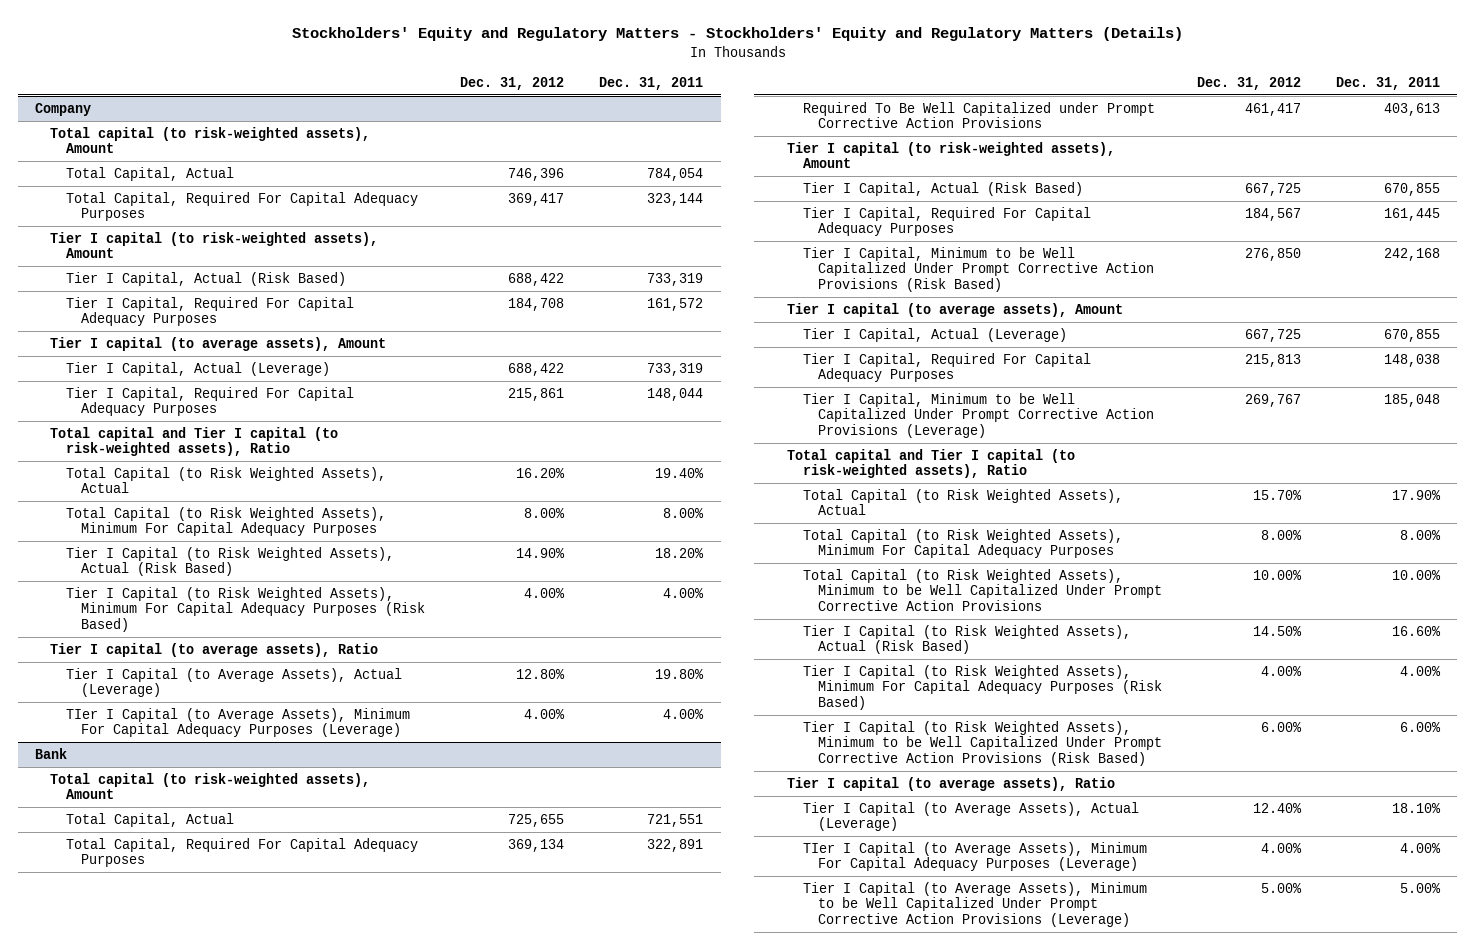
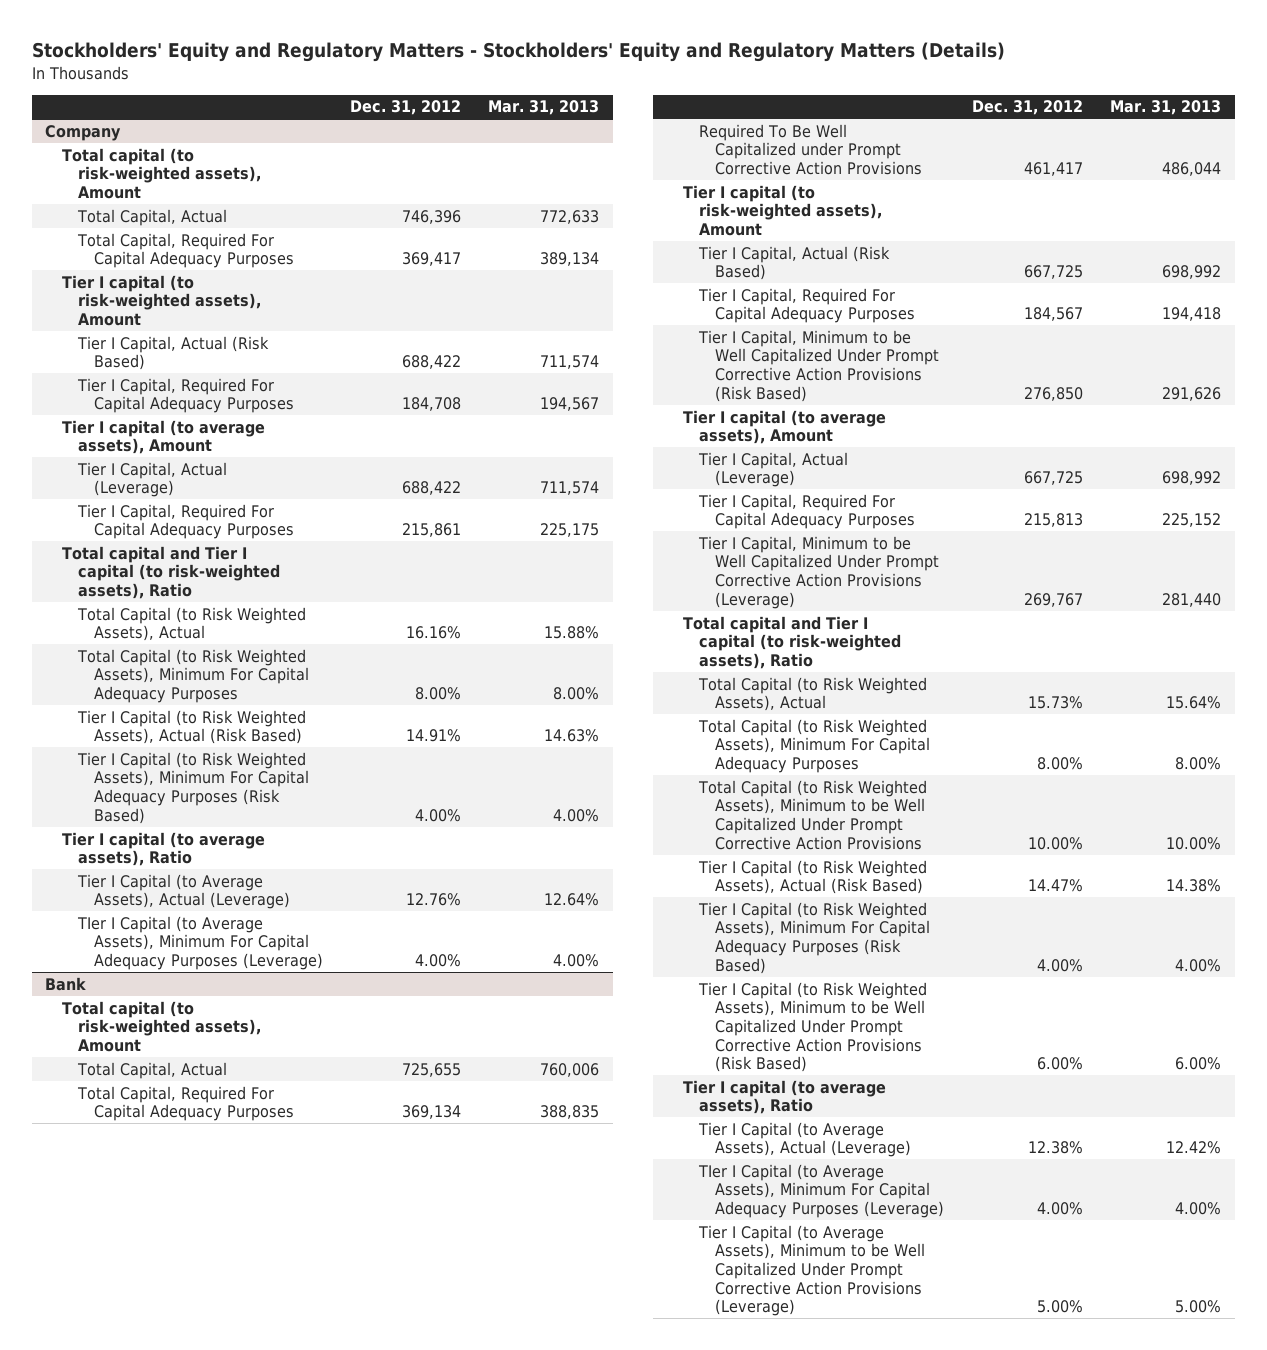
[599,76,704,90] Dec. 31, 2011 -> none
none -> [488,100,600,116] Mar. 31, 2013
[516,467,566,478] 16.20% -> [406,626,462,640] 16.16%
[516,547,566,558] 14.90% -> [406,729,462,743] 14.91%
[516,668,566,679] 12.80% -> [406,893,462,907] 12.76%
[1252,489,1302,500] 15.70% -> [1027,696,1083,710] 15.73%
[1252,625,1302,636] 14.50% -> [1027,879,1083,893] 14.47%
[1252,802,1302,813] 12.40% -> [1027,1141,1083,1155] 12.38%

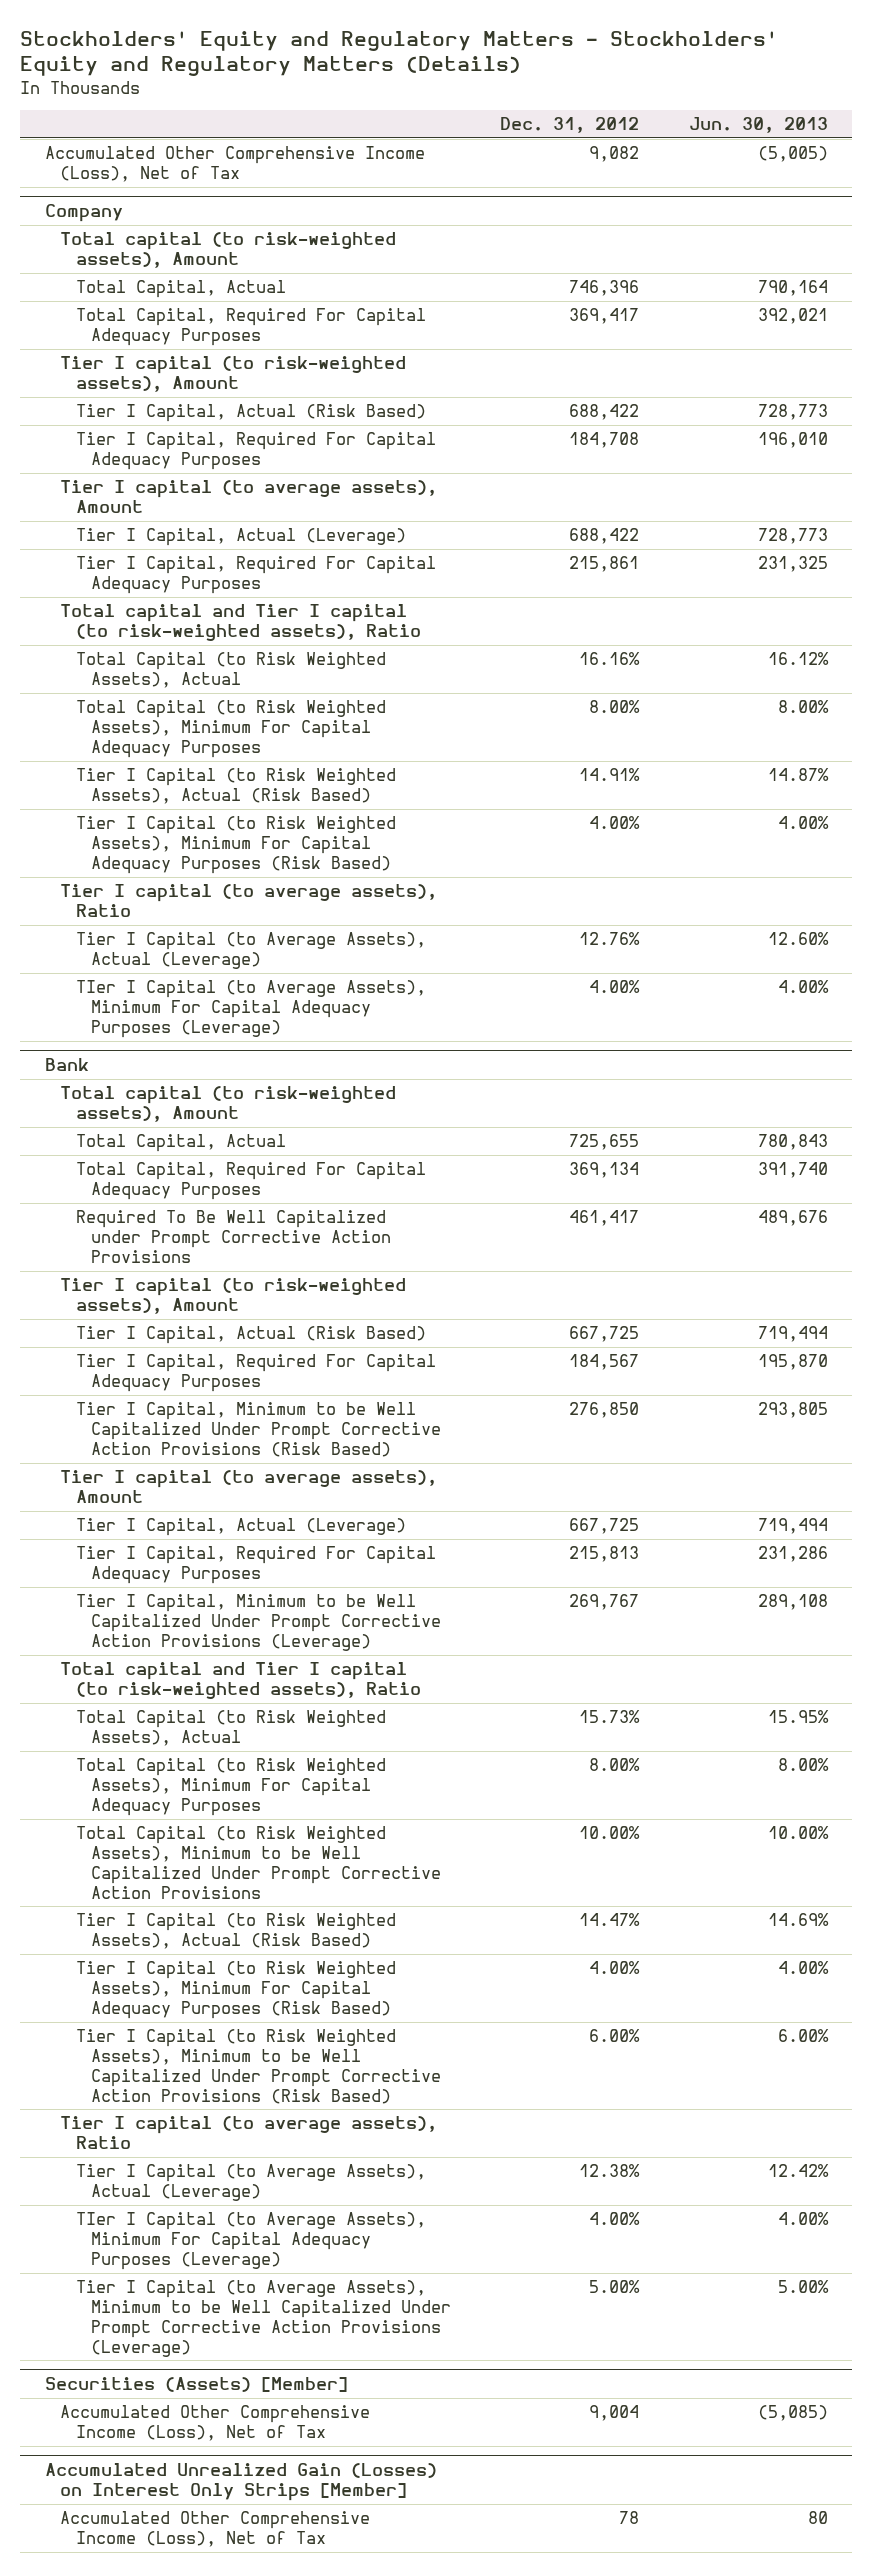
[488,100,600,116] Mar. 31, 2013 -> none
none -> [688,117,828,134] Jun. 30, 2013
none -> [44,146,425,183] Accumulated Other Comprehensive Income (Loss), Net of Tax
none -> [44,2377,348,2393] Securities (Assets) [Member]
none -> [60,2405,371,2442] Accumulated Other Comprehensive Income (Loss), Net of Tax
none -> [44,2463,437,2501] Accumulated Unrealized Gain (Losses) on Interest Only Strips [Member]
none -> [60,2511,371,2548] Accumulated Other Comprehensive Income (Loss), Net of Tax

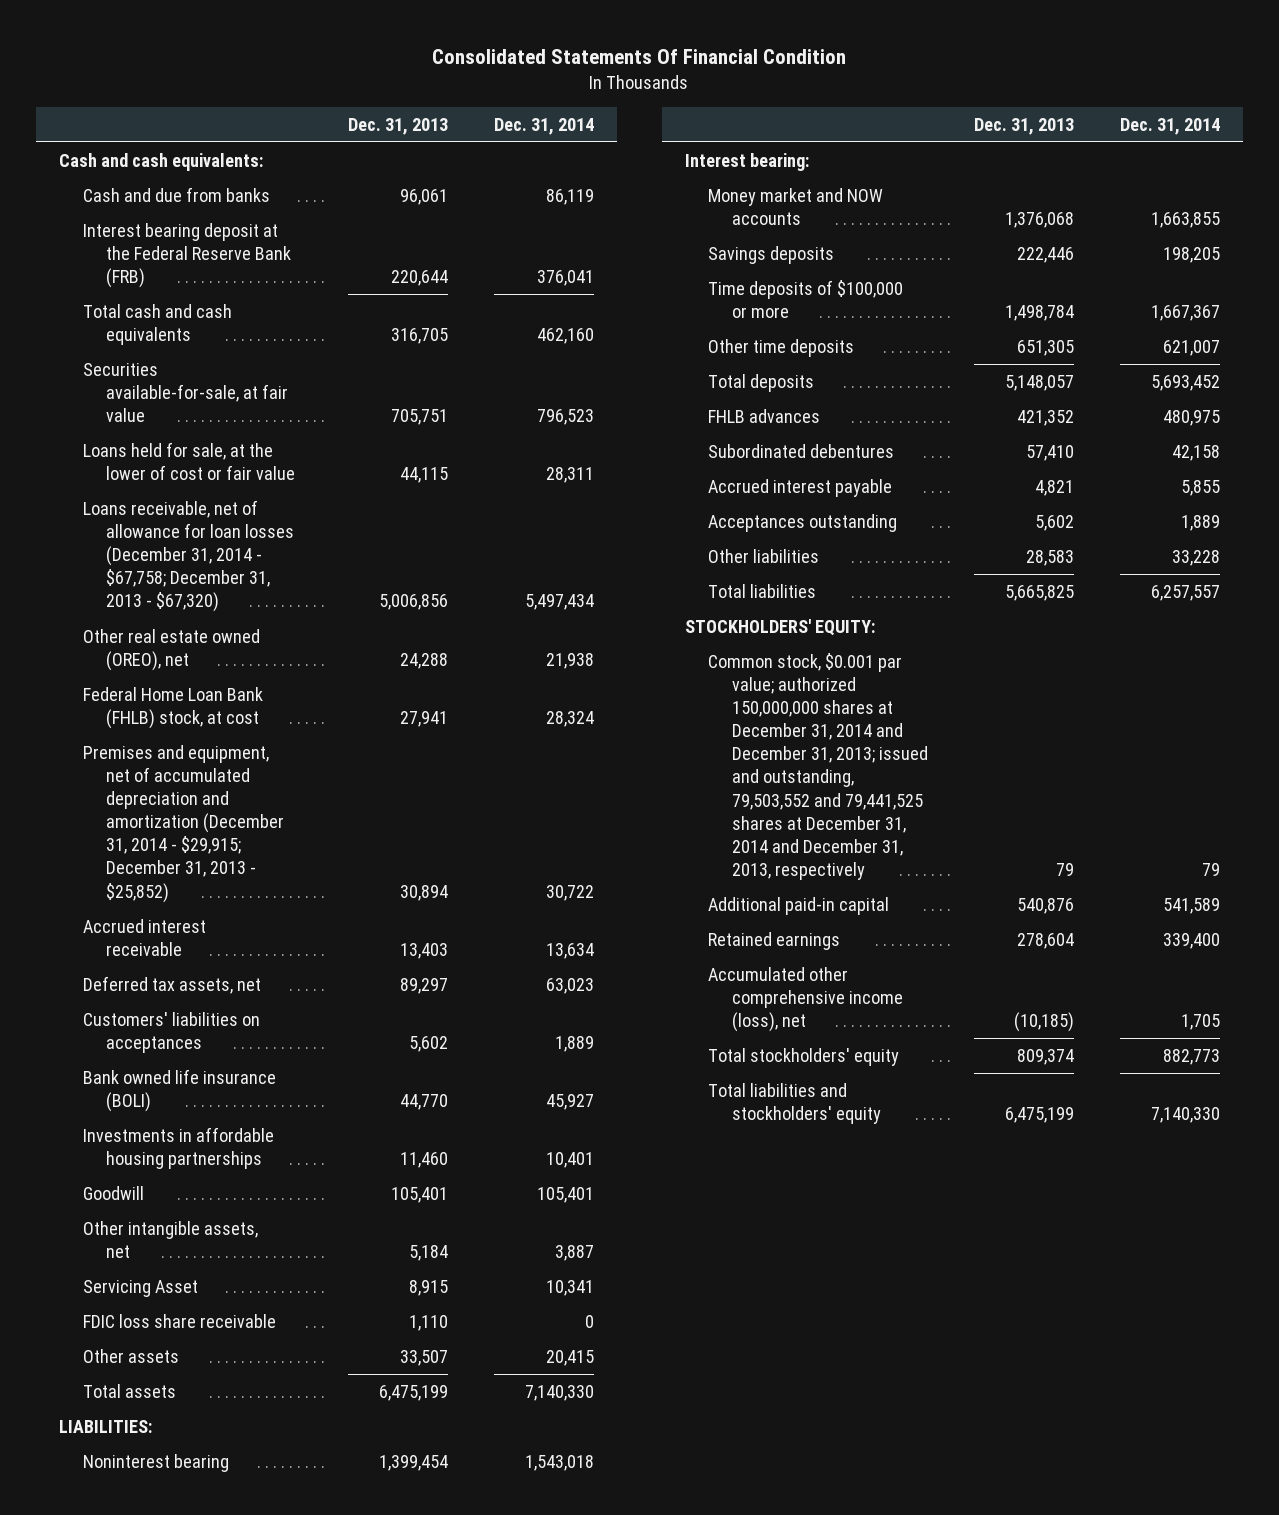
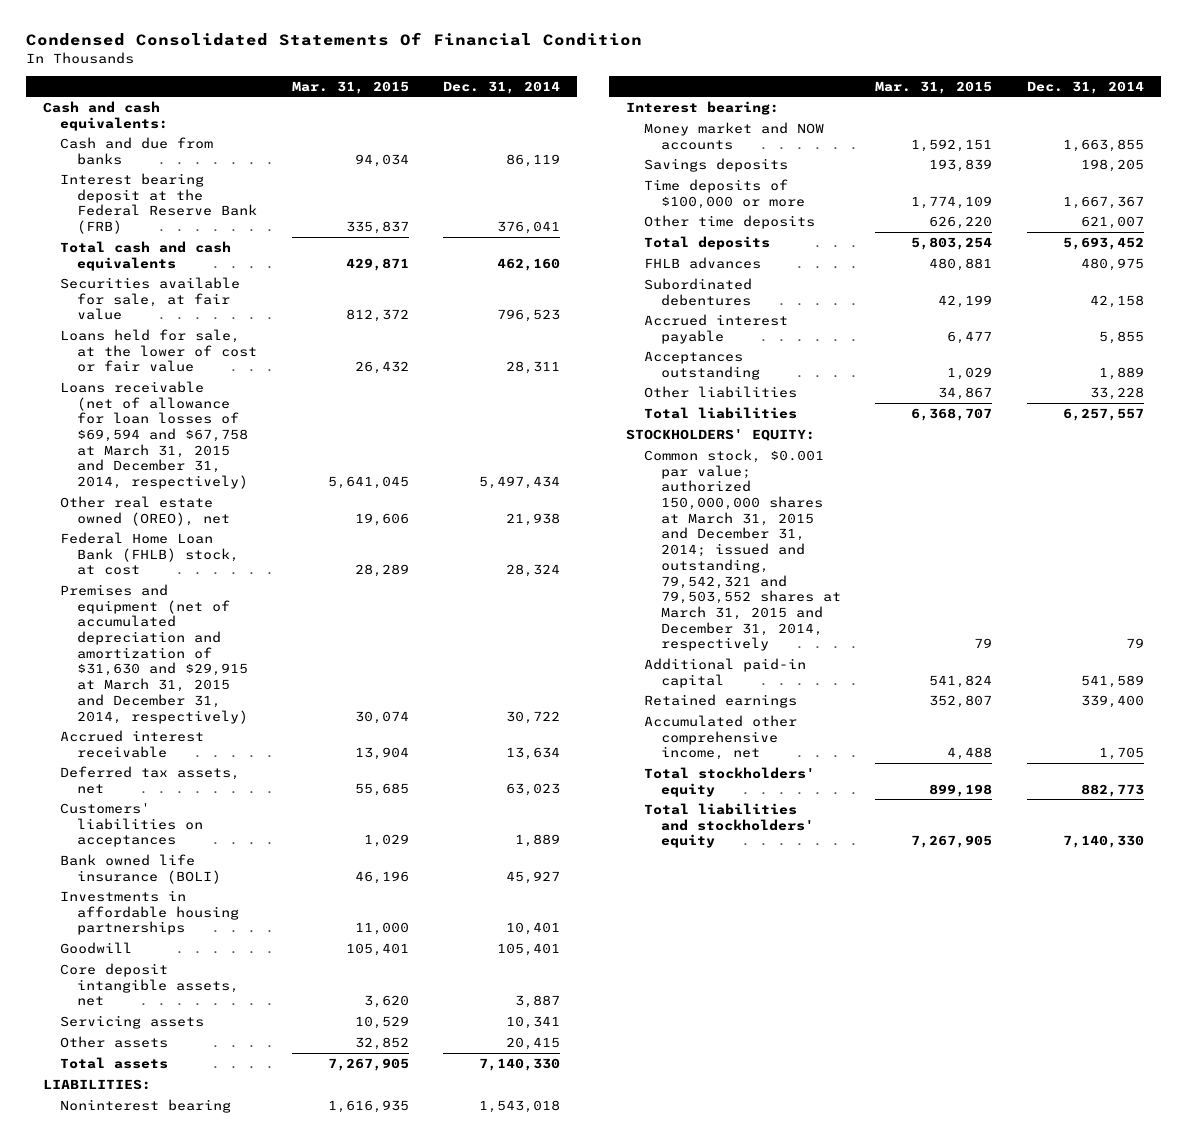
[432,49,847,65] Consolidated Statements Of Financial Condition -> [25,32,642,47] Condensed Consolidated Statements Of Financial Condition
[348,117,449,135] Dec. 31, 2013 -> none
none -> [291,80,409,94] Mar. 31, 2015
[82,363,289,423] Securities available-for-sale, at fair value -> [59,276,240,321] Securities available for sale, at fair value
[82,500,295,613] Loans receivable, net of allowance for loan losses (December 31, 2014 - $67,758; December 31, 2013 - $67,320) -> [59,380,249,490] Loans receivable (net of allowance for loan losses of $69,594 and $67,758 at March 31, 2015 and December 31, 2014, respectively)
[82,745,285,903] Premises and equipment, net of accumulated depreciation and amortization (December 31, 2014 - $29,915; December 31, 2013 - $25,852) -> [59,583,249,724] Premises and equipment (net of accumulated depreciation and amortization of $31,630 and $29,915 at March 31, 2015 and December 31, 2014, respectively)
[82,1314,276,1329] FDIC loss share receivable -> none
[82,1221,258,1259] Other intangible assets, net -> [59,962,240,1007] Core deposit intangible assets, net
[82,1280,198,1298] Servicing Asset -> [59,1014,204,1029] Servicing assets
[708,653,929,880] Common stock, $0.001 par value; authorized 150,000,000 shares at December 31, 2014 and December 31, 2013; issued and outstanding, 79,503,552 and 79,441,525 shares at December 31, 2014 and December 31, 2013, respectively -> [643,448,841,652] Common stock, $0.001 par value; authorized 150,000,000 shares at March 31, 2015 and December 31, 2014; issued and outstanding, 79,542,321 and 79,503,552 shares at March 31, 2015 and December 31, 2014, respectively
[708,967,904,1033] Accumulated other comprehensive income (loss), net -> [643,714,797,761] Accumulated other comprehensive income, net

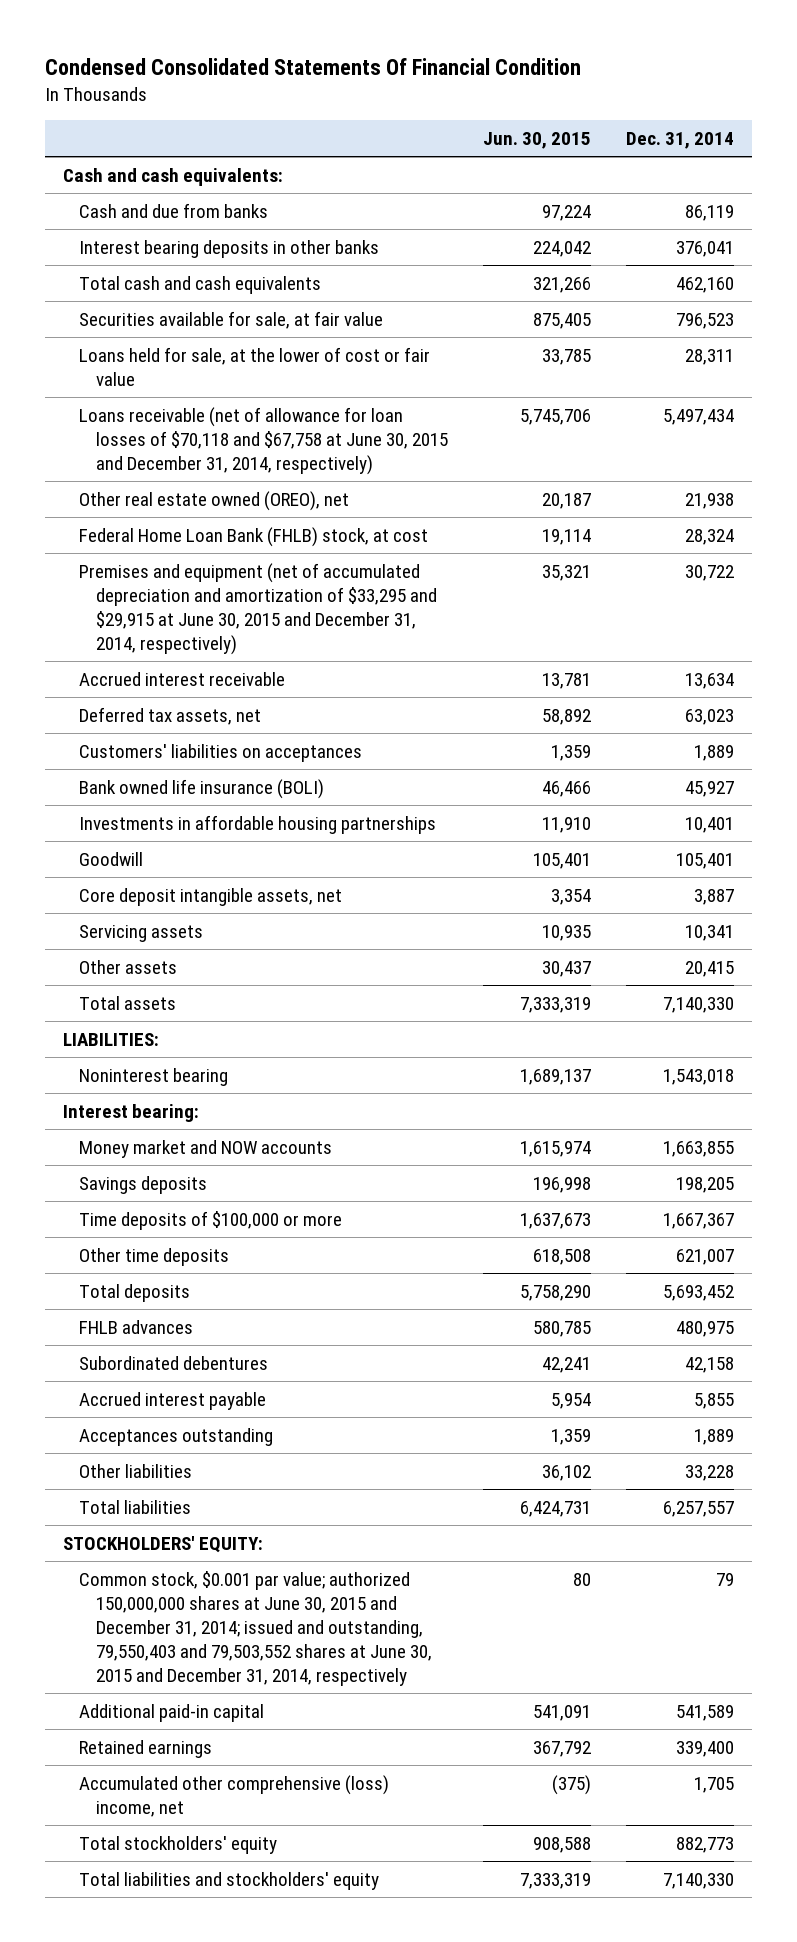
[291,80,409,94] Mar. 31, 2015 -> none
none -> [482,131,591,149] Jun. 30, 2015
[59,172,258,234] Interest bearing deposit at the Federal Reserve Bank (FRB) -> [79,239,380,258] Interest bearing deposits in other banks
[59,380,249,490] Loans receivable (net of allowance for loan losses of $69,594 and $67,758 at March 31, 2015 and December 31, 2014, respectively) -> [79,406,448,476] Loans receivable (net of allowance for loan losses of $70,118 and $67,758 at June 30, 2015 and December 31, 2014, respectively)
[59,583,249,724] Premises and equipment (net of accumulated depreciation and amortization of $31,630 and $29,915 at March 31, 2015 and December 31, 2014, respectively) -> [79,562,437,656] Premises and equipment (net of accumulated depreciation and amortization of $33,295 and $29,915 at June 30, 2015 and December 31, 2014, respectively)
[643,448,841,652] Common stock, $0.001 par value; authorized 150,000,000 shares at March 31, 2015 and December 31, 2014; issued and outstanding, 79,542,321 and 79,503,552 shares at March 31, 2015 and December 31, 2014, respectively -> [79,1570,432,1687] Common stock, $0.001 par value; authorized 150,000,000 shares at June 30, 2015 and December 31, 2014; issued and outstanding, 79,550,403 and 79,503,552 shares at June 30, 2015 and December 31, 2014, respectively
[643,714,797,761] Accumulated other comprehensive income, net -> [79,1774,390,1817] Accumulated other comprehensive (loss) income, net

